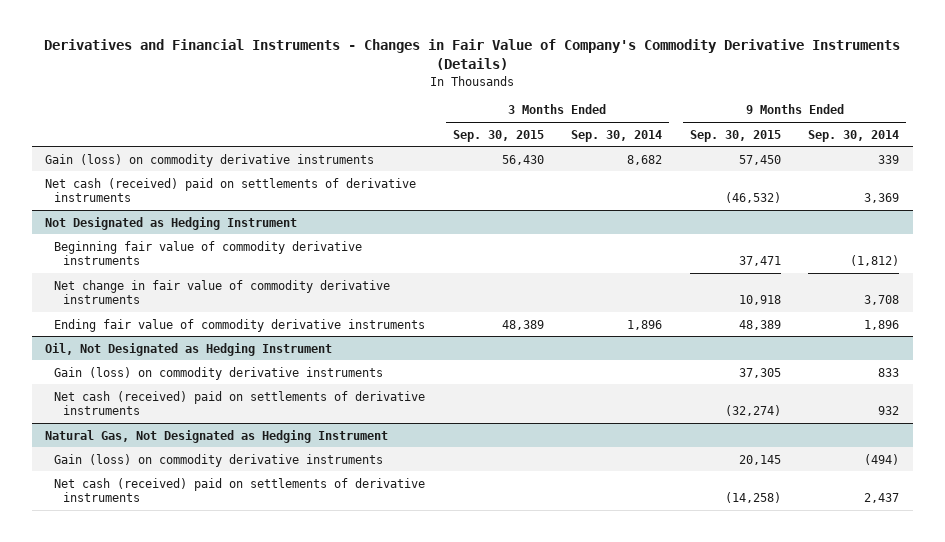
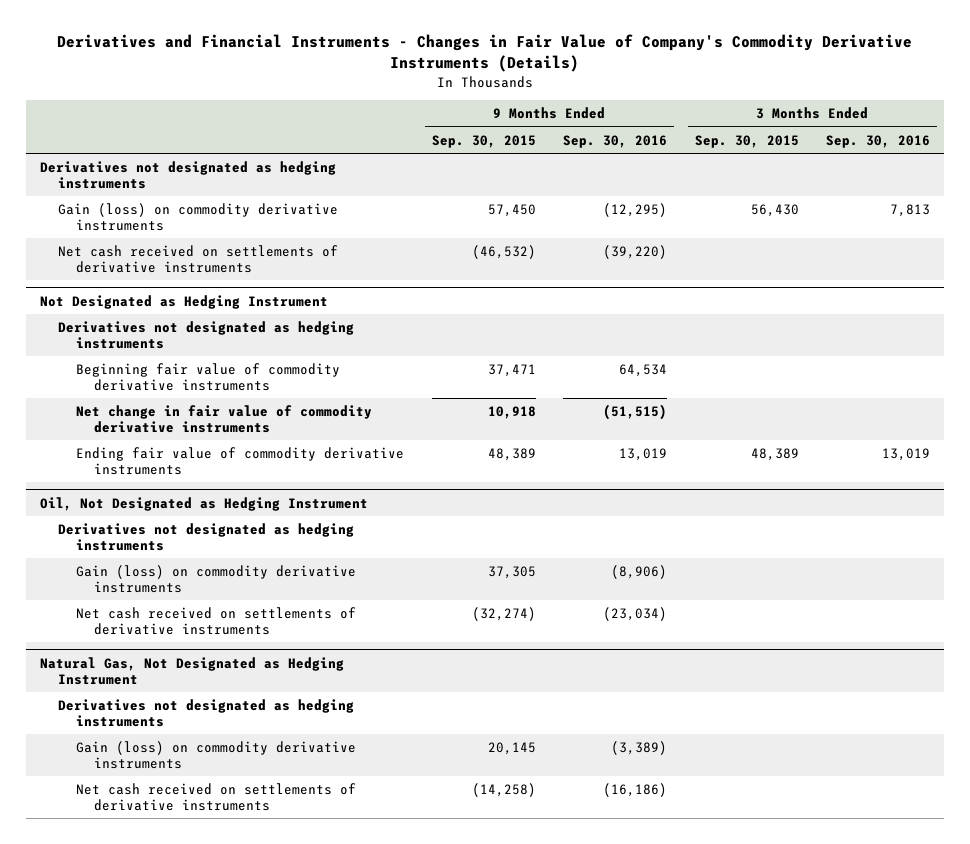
[571,129,663,142] Sep. 30, 2014 -> none
[808,129,900,142] Sep. 30, 2014 -> none
none -> [563,134,668,148] Sep. 30, 2016
none -> [826,134,931,148] Sep. 30, 2016
none -> [40,160,337,189] Derivatives not designated as hedging instruments
[45,177,417,203] Net cash (received) paid on settlements of derivative instruments -> [58,244,339,273] Net cash received on settlements of derivative instruments
none -> [58,320,355,349] Derivatives not designated as hedging instruments
none -> [58,522,355,551] Derivatives not designated as hedging instruments
[54,390,426,416] Net cash (received) paid on settlements of derivative instruments -> [76,606,357,635] Net cash received on settlements of derivative instruments
none -> [58,698,355,727] Derivatives not designated as hedging instruments
[54,477,426,503] Net cash (received) paid on settlements of derivative instruments -> [76,782,357,811] Net cash received on settlements of derivative instruments

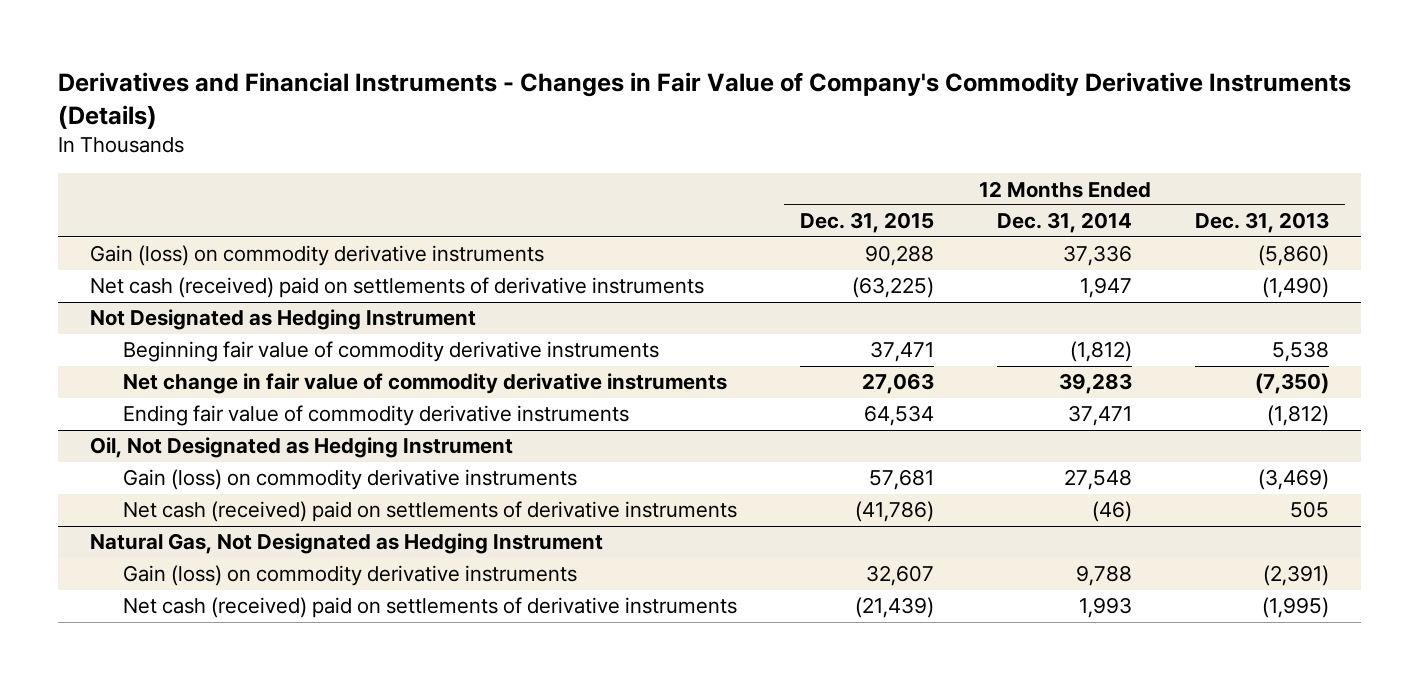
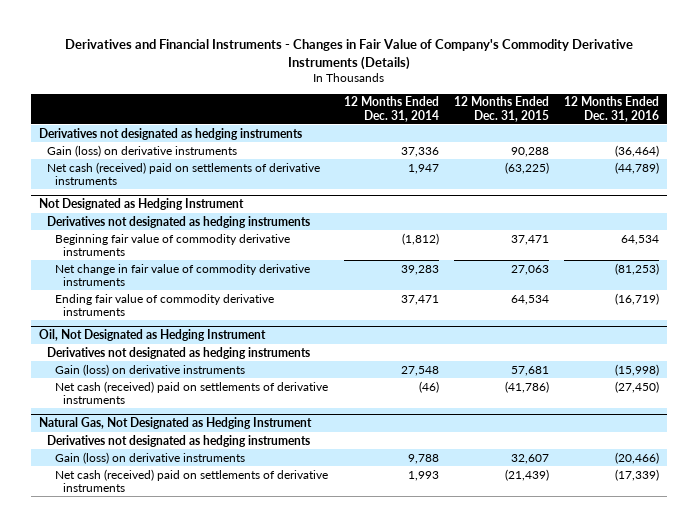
[1195,212,1330,234] Dec. 31, 2013 -> none
none -> [564,96,660,122] 12 Months Ended Dec. 31, 2016
none -> [39,127,303,140] Derivatives not designated as hedging instruments
[89,245,544,267] Gain (loss) on commodity derivative instruments -> [47,144,238,157] Gain (loss) on derivative instruments
none -> [47,215,311,228] Derivatives not designated as hedging instruments
none -> [47,346,311,359] Derivatives not designated as hedging instruments
[122,469,577,491] Gain (loss) on commodity derivative instruments -> [55,363,246,376] Gain (loss) on derivative instruments
none -> [47,434,311,447] Derivatives not designated as hedging instruments
[122,565,577,587] Gain (loss) on commodity derivative instruments -> [55,451,246,464] Gain (loss) on derivative instruments

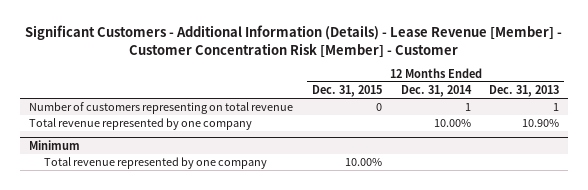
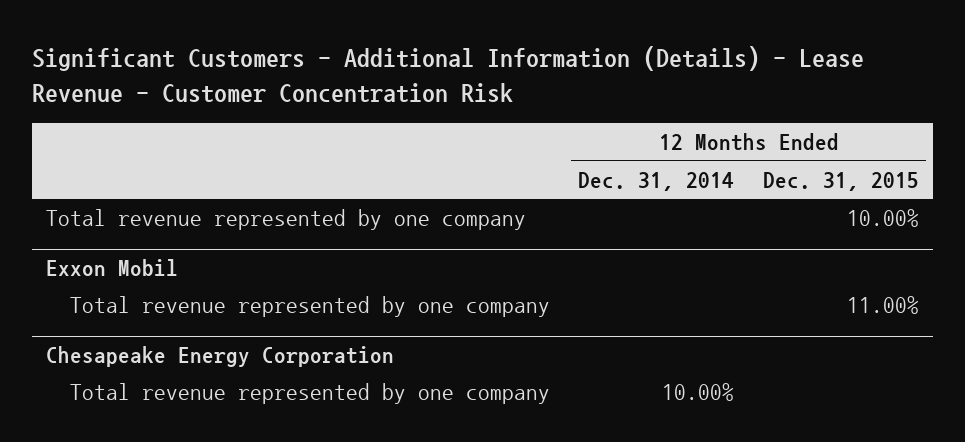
[25,25,563,58] Significant Customers - Additional Information (Details) - Lease Revenue [Member] - Customer Concentration Risk [Member] - Customer -> [31,46,864,104] Significant Customers - Additional Information (Details) - Lease Revenue - Customer Concentration Risk
[489,85,560,98] Dec. 31, 2013 -> none
[29,102,294,115] Number of customers representing on total revenue -> none
[29,118,253,131] Total revenue represented by one company -> none
[29,139,81,150] Minimum -> none
none -> [46,258,179,276] Exxon Mobil
none -> [69,295,550,317] Total revenue represented by one company
none -> [46,345,395,367] Chesapeake Energy Corporation
none -> [69,382,550,404] Total revenue represented by one company

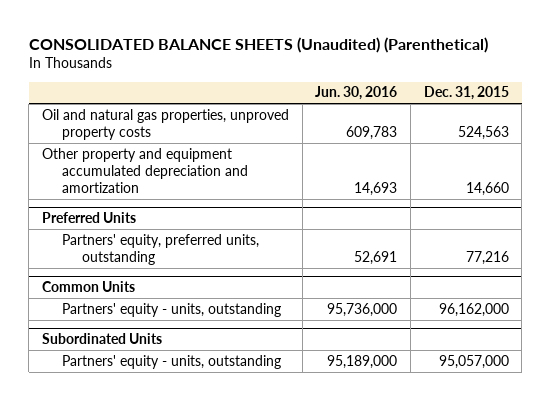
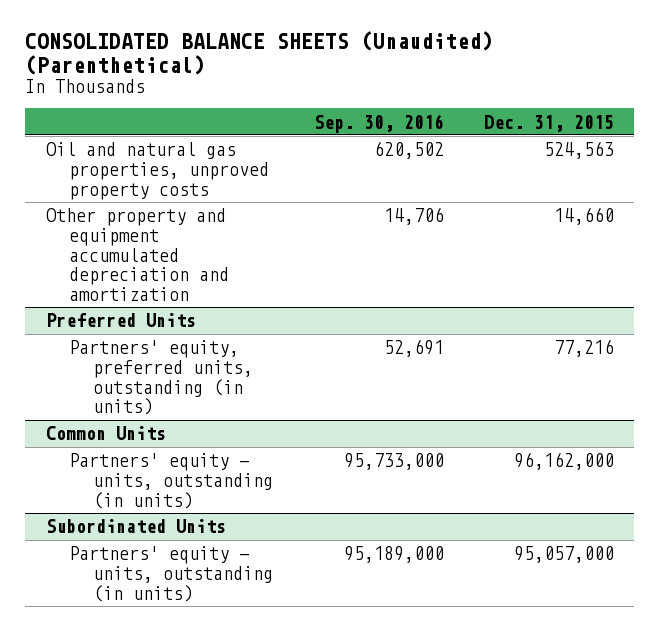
[315,86,398,101] Jun. 30, 2016 -> none
none -> [313,113,444,133] Sep. 30, 2016
[61,233,259,265] Partners' equity, preferred units, outstanding -> [69,340,254,416] Partners' equity, preferred units, outstanding (in units)
[61,302,281,317] Partners' equity - units, outstanding -> [69,453,274,509] Partners' equity - units, outstanding (in units)
[61,354,281,369] Partners' equity - units, outstanding -> [69,546,274,602] Partners' equity - units, outstanding (in units)

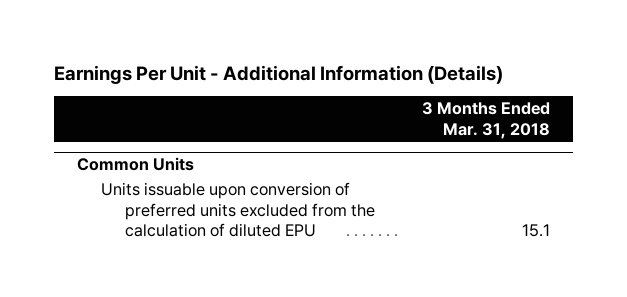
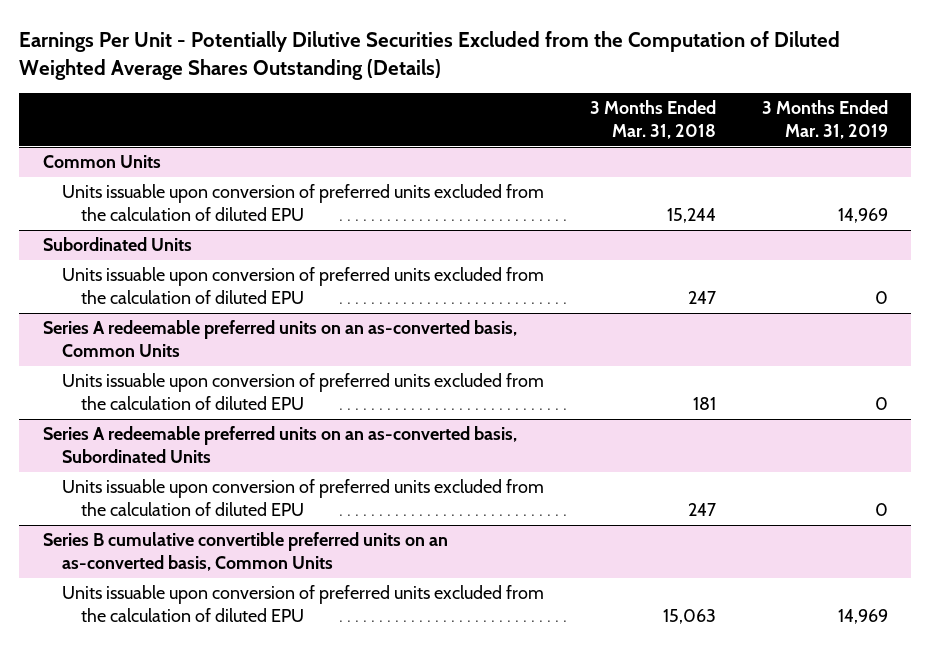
[53,64,503,84] Earnings Per Unit - Additional Information (Details) -> [19,31,841,81] Earnings Per Unit - Potentially Dilutive Securities Excluded from the Computation of Diluted Weighted Average Shares Outstanding (Details)
none -> [762,100,889,140] 3 Months Ended Mar. 31, 2019
[521,224,550,238] 15.1 -> [667,207,717,223] 15,244
none -> [42,237,192,252] Subordinated Units
none -> [61,267,544,304] Units issuable upon conversion of preferred units excluded from the calculation of diluted EPU
none -> [42,320,517,357] Series A redeemable preferred units on an as-converted basis, Common Units
none -> [61,373,544,410] Units issuable upon conversion of preferred units excluded from the calculation of diluted EPU
none -> [42,426,517,463] Series A redeemable preferred units on an as-converted basis, Subordinated Units
none -> [61,479,544,516] Units issuable upon conversion of preferred units excluded from the calculation of diluted EPU
none -> [42,532,448,571] Series B cumulative convertible preferred units on an as-converted basis, Common Units
none -> [61,585,544,622] Units issuable upon conversion of preferred units excluded from the calculation of diluted EPU

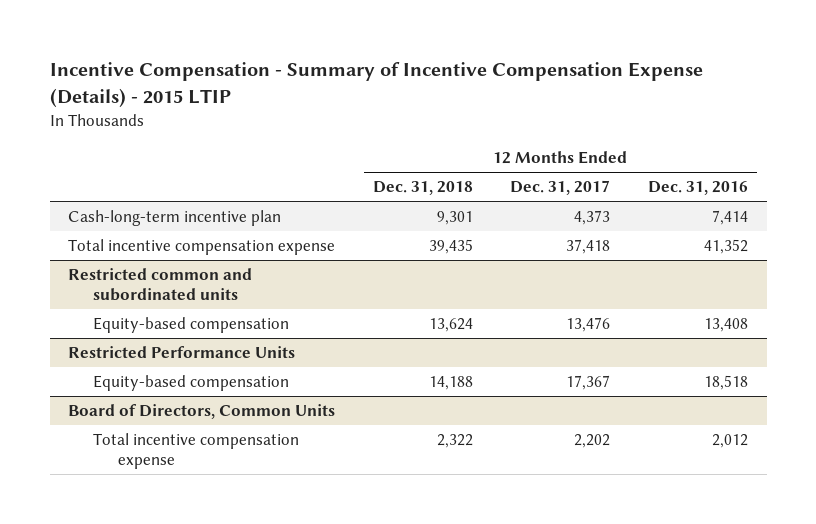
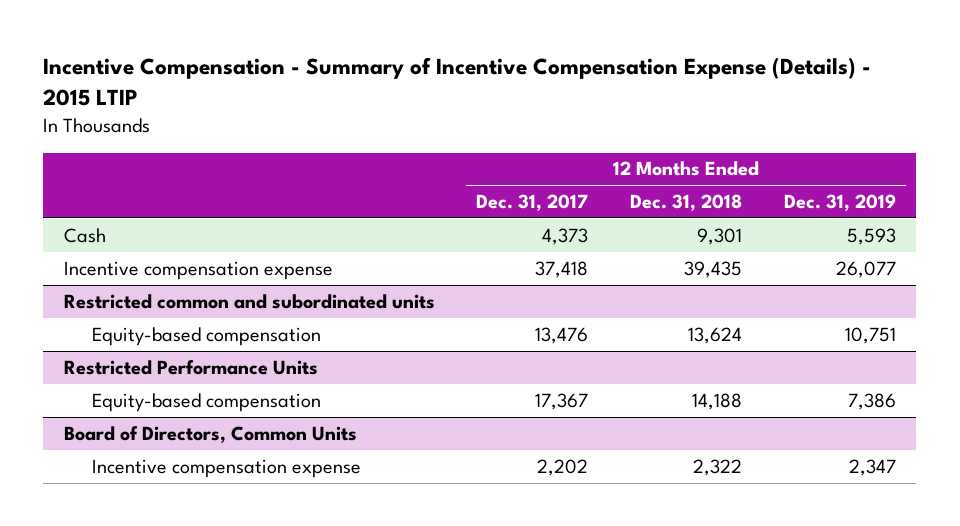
[648,181,749,196] Dec. 31, 2016 -> none
none -> [783,194,896,212] Dec. 31, 2019
[68,210,282,227] Cash-long-term incentive plan -> [63,227,106,243] Cash
[68,239,336,256] Total incentive compensation expense -> [63,260,333,280] Incentive compensation expense
[93,433,300,470] Total incentive compensation expense -> [91,458,361,478] Incentive compensation expense

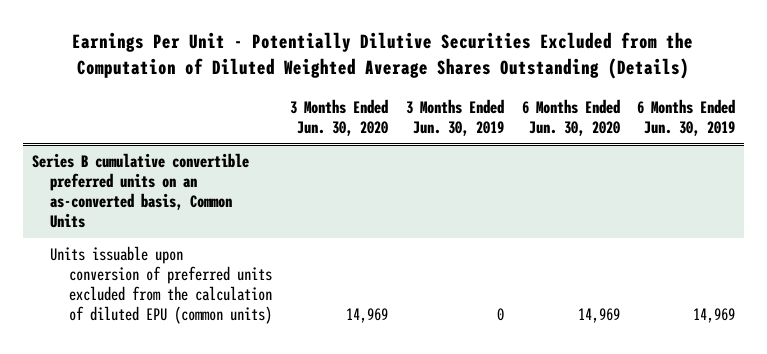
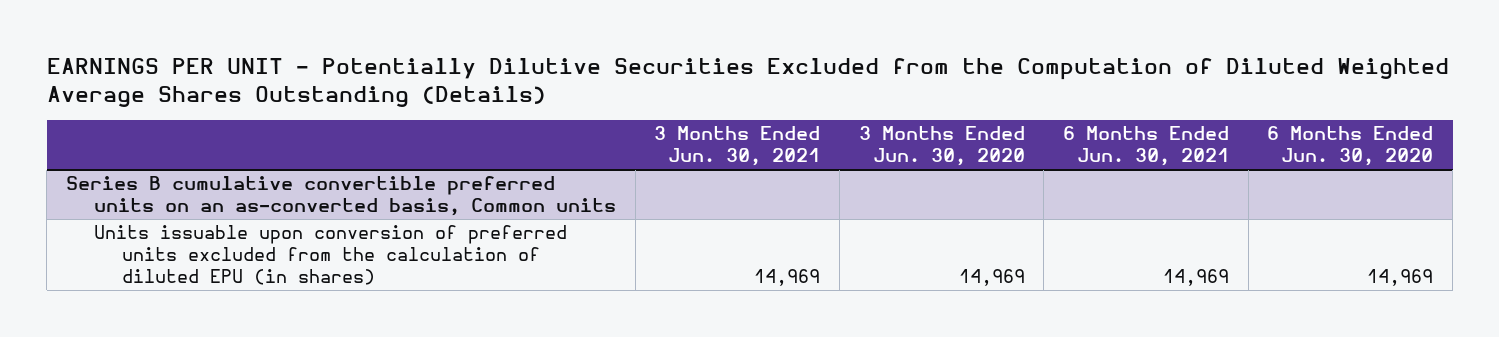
[72,32,694,80] Earnings Per Unit - Potentially Dilutive Securities Excluded from the Computation of Diluted Weighted Average Shares Outstanding (Details) -> [46,58,1449,108] EARNINGS PER UNIT - Potentially Dilutive Securities Excluded from the Computation of Diluted Weighted Average Shares Outstanding (Details)
[405,98,504,136] 3 Months Ended Jun. 30, 2019 -> none
[637,98,736,136] 6 Months Ended Jun. 30, 2019 -> none
none -> [654,126,821,167] 3 Months Ended Jun. 30, 2021
none -> [1062,126,1229,167] 6 Months Ended Jun. 30, 2021
[31,153,249,229] Series B cumulative convertible preferred units on an as-converted basis, Common Units -> [65,176,616,217] Series B cumulative convertible preferred units on an as-converted basis, Common units
[50,246,273,325] Units issuable upon conversion of preferred units excluded from the calculation of diluted EPU (common units) -> [93,225,567,286] Units issuable upon conversion of preferred units excluded from the calculation of diluted EPU (in shares)

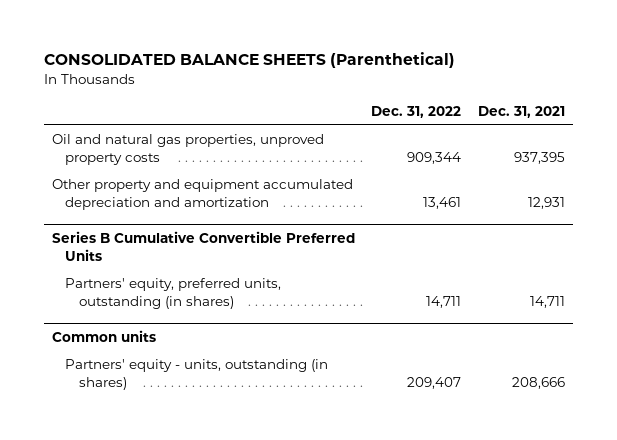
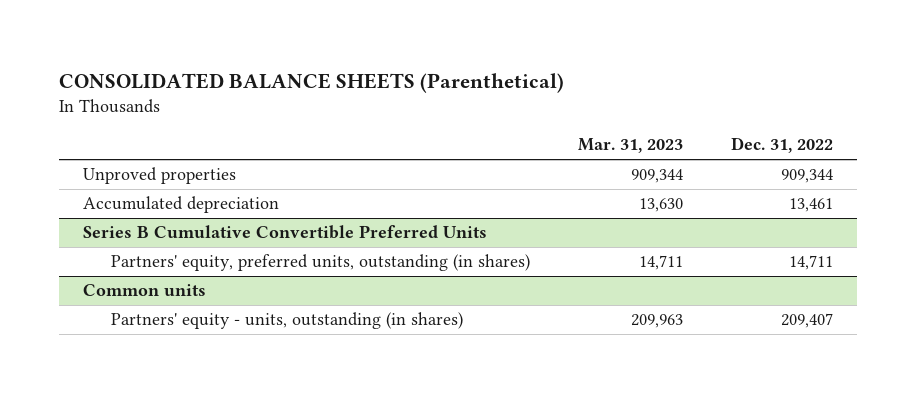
[477,105,565,118] Dec. 31, 2021 -> none
none -> [577,138,683,154] Mar. 31, 2023
[52,134,325,166] Oil and natural gas properties, unproved property costs -> [83,167,237,185] Unproved properties
[52,179,354,211] Other property and equipment accumulated depreciation and amortization -> [83,196,280,214] Accumulated depreciation

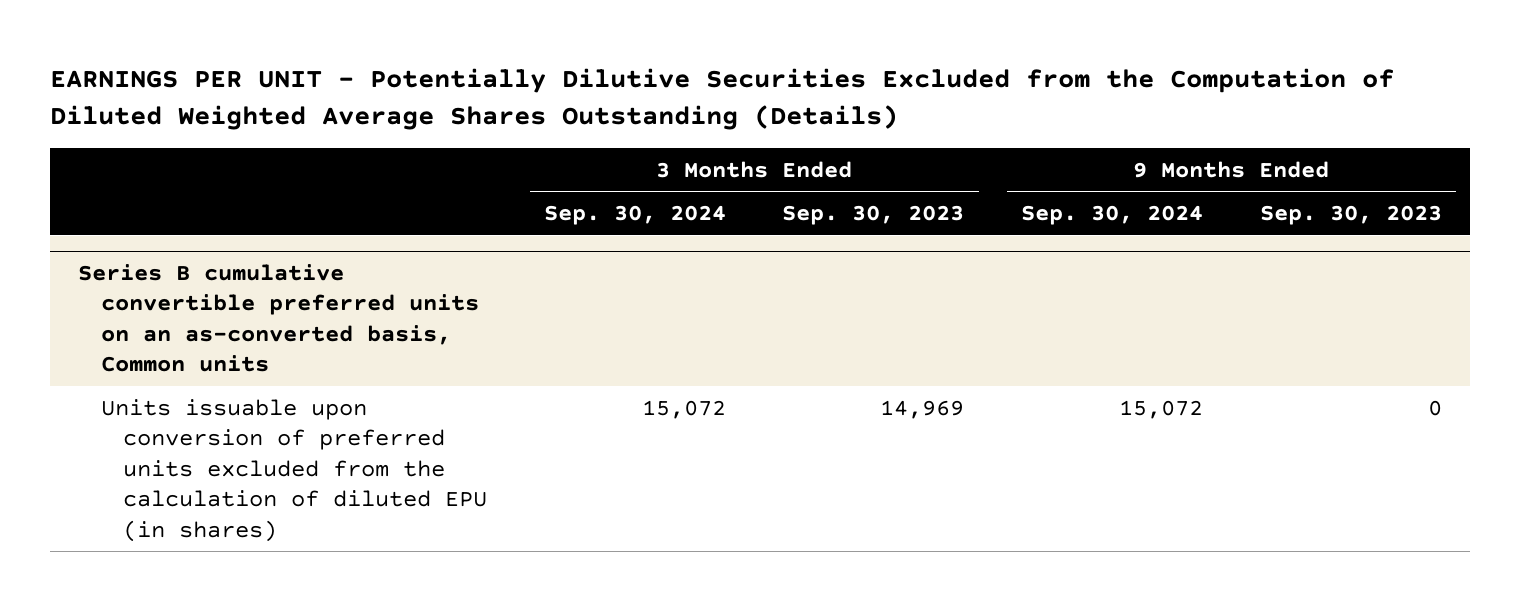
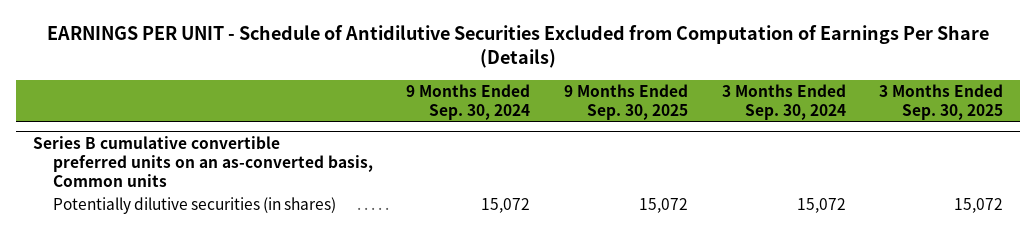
[49,67,1394,130] EARNINGS PER UNIT - Potentially Dilutive Securities Excluded from the Computation of Diluted Weighted Average Shares Outstanding (Details) -> [46,24,989,69] EARNINGS PER UNIT - Schedule of Antidilutive Securities Excluded from Computation of Earnings Per Share (Details)
[782,205,965,226] Sep. 30, 2023 -> none
[1259,205,1442,226] Sep. 30, 2023 -> none
none -> [563,83,688,120] 9 Months Ended Sep. 30, 2025
none -> [879,83,1004,120] 3 Months Ended Sep. 30, 2025
[100,398,488,542] Units issuable upon conversion of preferred units excluded from the calculation of diluted EPU (in shares) -> [52,197,336,215] Potentially dilutive securities (in shares)

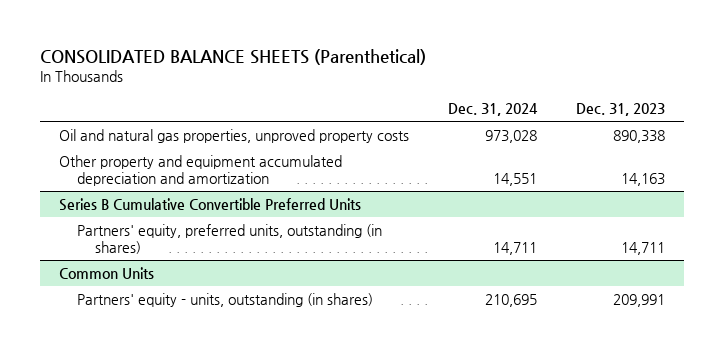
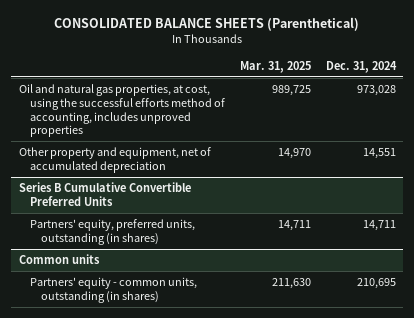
[575,103,665,117] Dec. 31, 2023 -> none
none -> [239,60,311,73] Mar. 31, 2025
[58,129,409,144] Oil and natural gas properties, unproved property costs -> [18,84,225,138] Oil and natural gas properties, at cost, using the successful efforts method of accounting, includes unproved properties
[58,155,342,186] Other property and equipment accumulated depreciation and amortization -> [18,147,211,173] Other property and equipment, net of accumulated depreciation
[58,267,154,280] Common Units -> [18,254,100,265] Common units
[76,293,373,308] Partners' equity - units, outstanding (in shares) -> [29,277,197,303] Partners' equity - common units, outstanding (in shares)

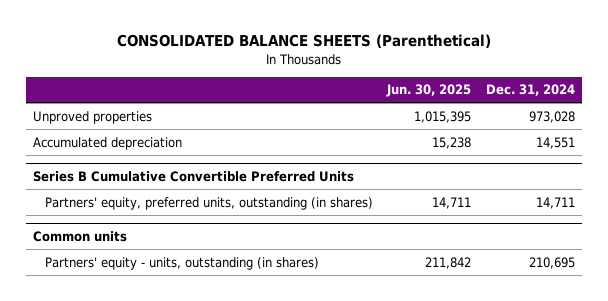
[239,60,311,73] Mar. 31, 2025 -> none
none -> [386,84,472,98] Jun. 30, 2025
[18,84,225,138] Oil and natural gas properties, at cost, using the successful efforts method of accounting, includes unproved properties -> [32,110,152,124] Unproved properties
[18,147,211,173] Other property and equipment, net of accumulated depreciation -> [32,136,182,150] Accumulated depreciation
[29,277,197,303] Partners' equity - common units, outstanding (in shares) -> [45,256,320,270] Partners' equity - units, outstanding (in shares)

